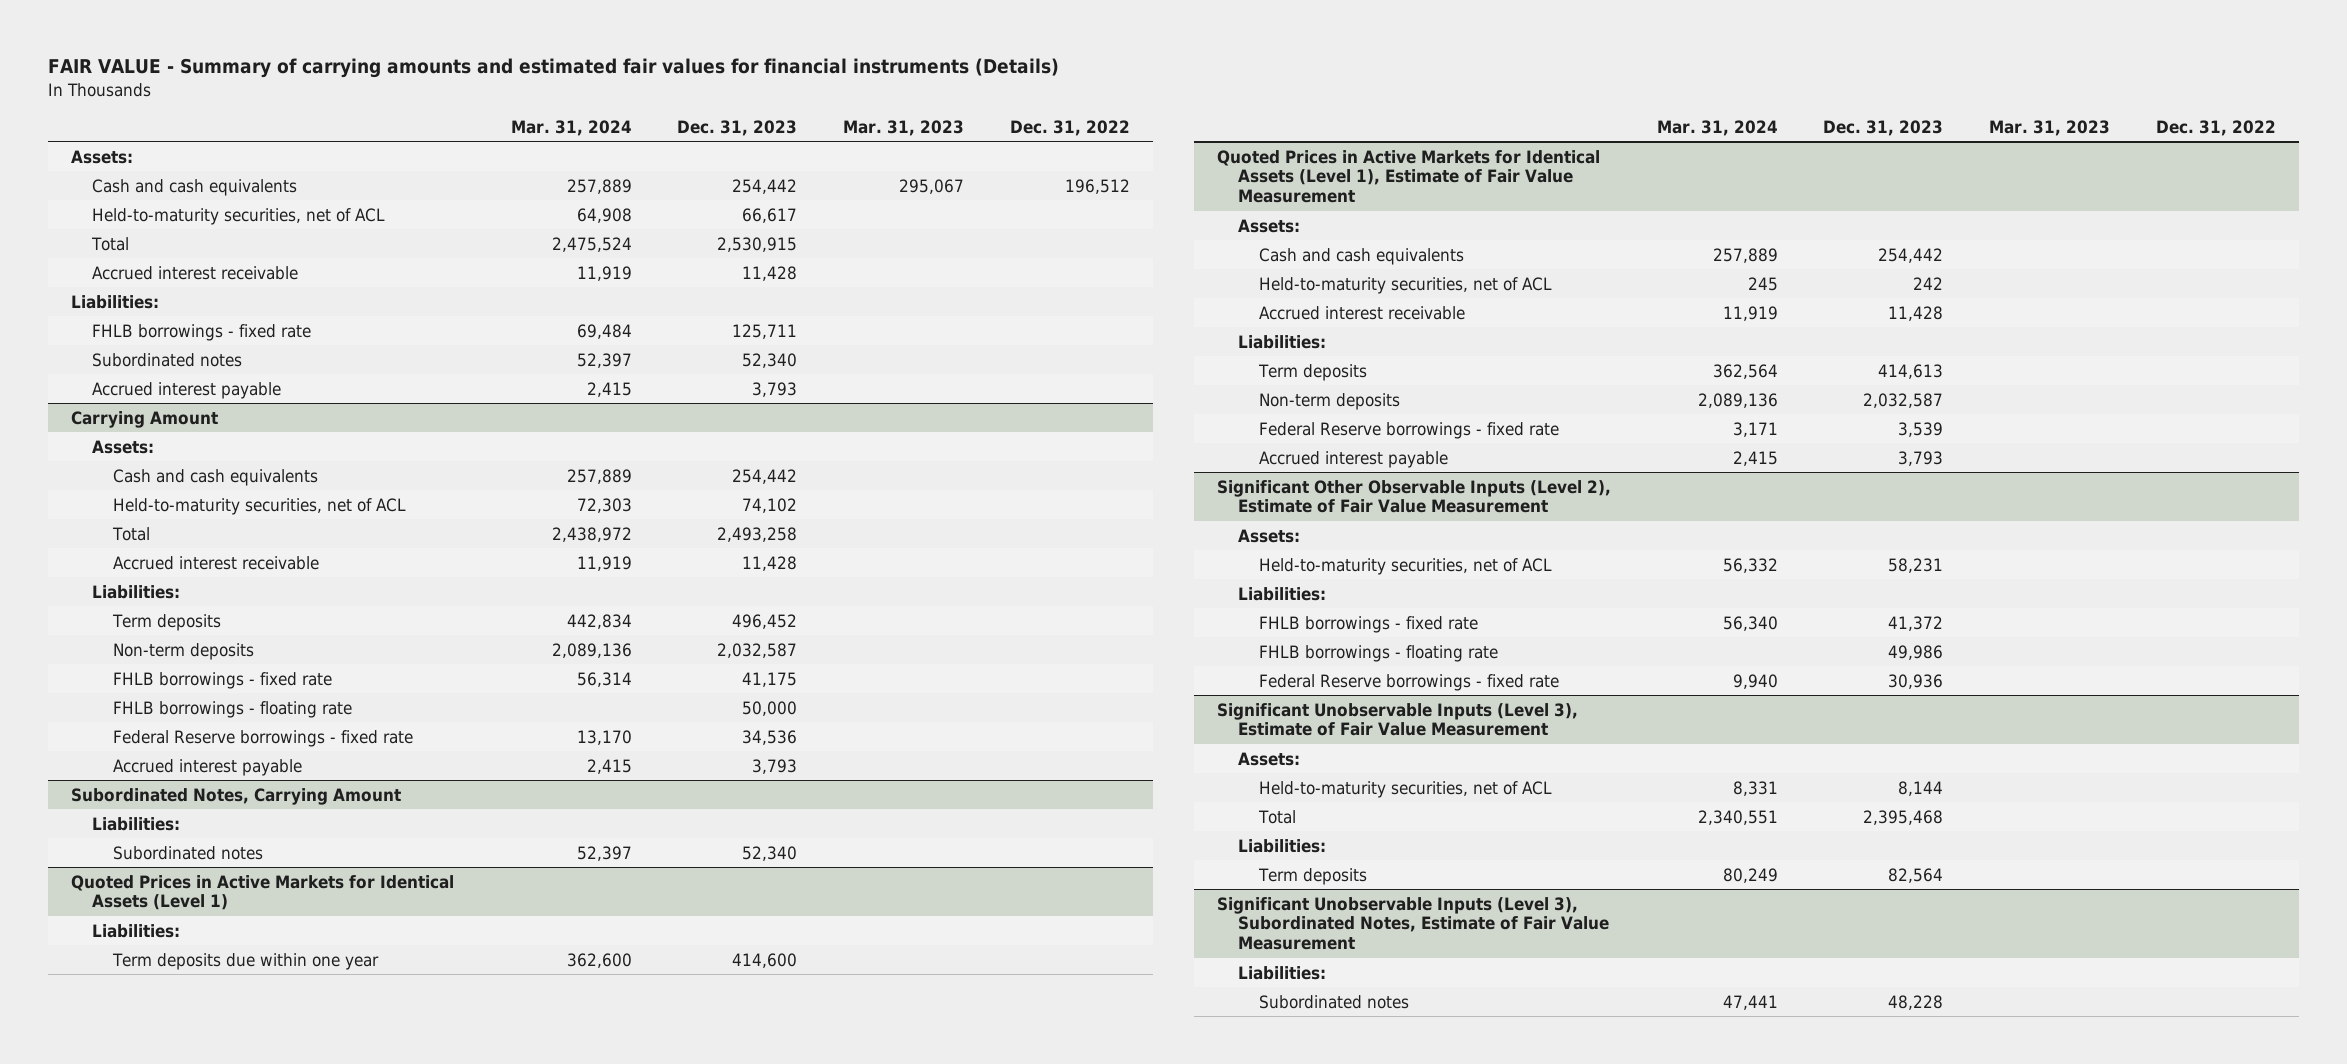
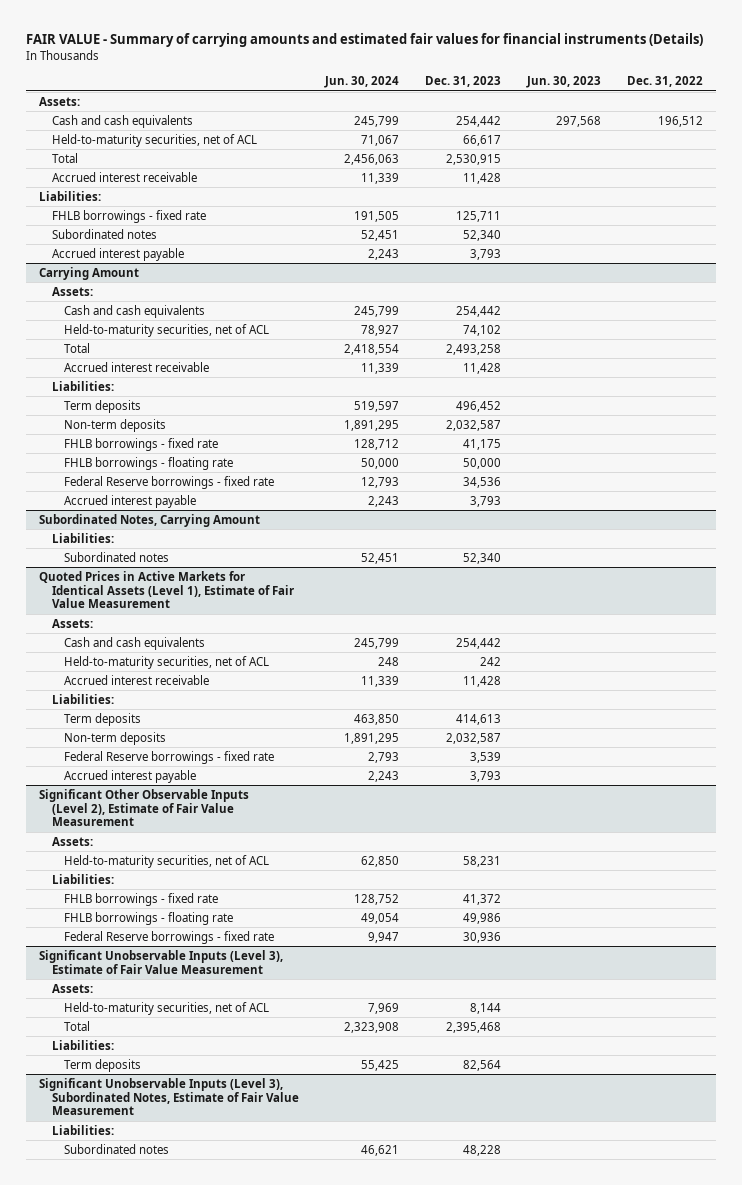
[510,119,632,136] Mar. 31, 2024 -> none
[843,119,965,136] Mar. 31, 2023 -> none
none -> [323,76,399,89] Jun. 30, 2024
none -> [525,76,601,89] Jun. 30, 2023
[70,874,454,911] Quoted Prices in Active Markets for Identical Assets (Level 1) -> none
[91,923,180,938] Liabilities: -> none
[111,952,379,970] Term deposits due within one year -> none

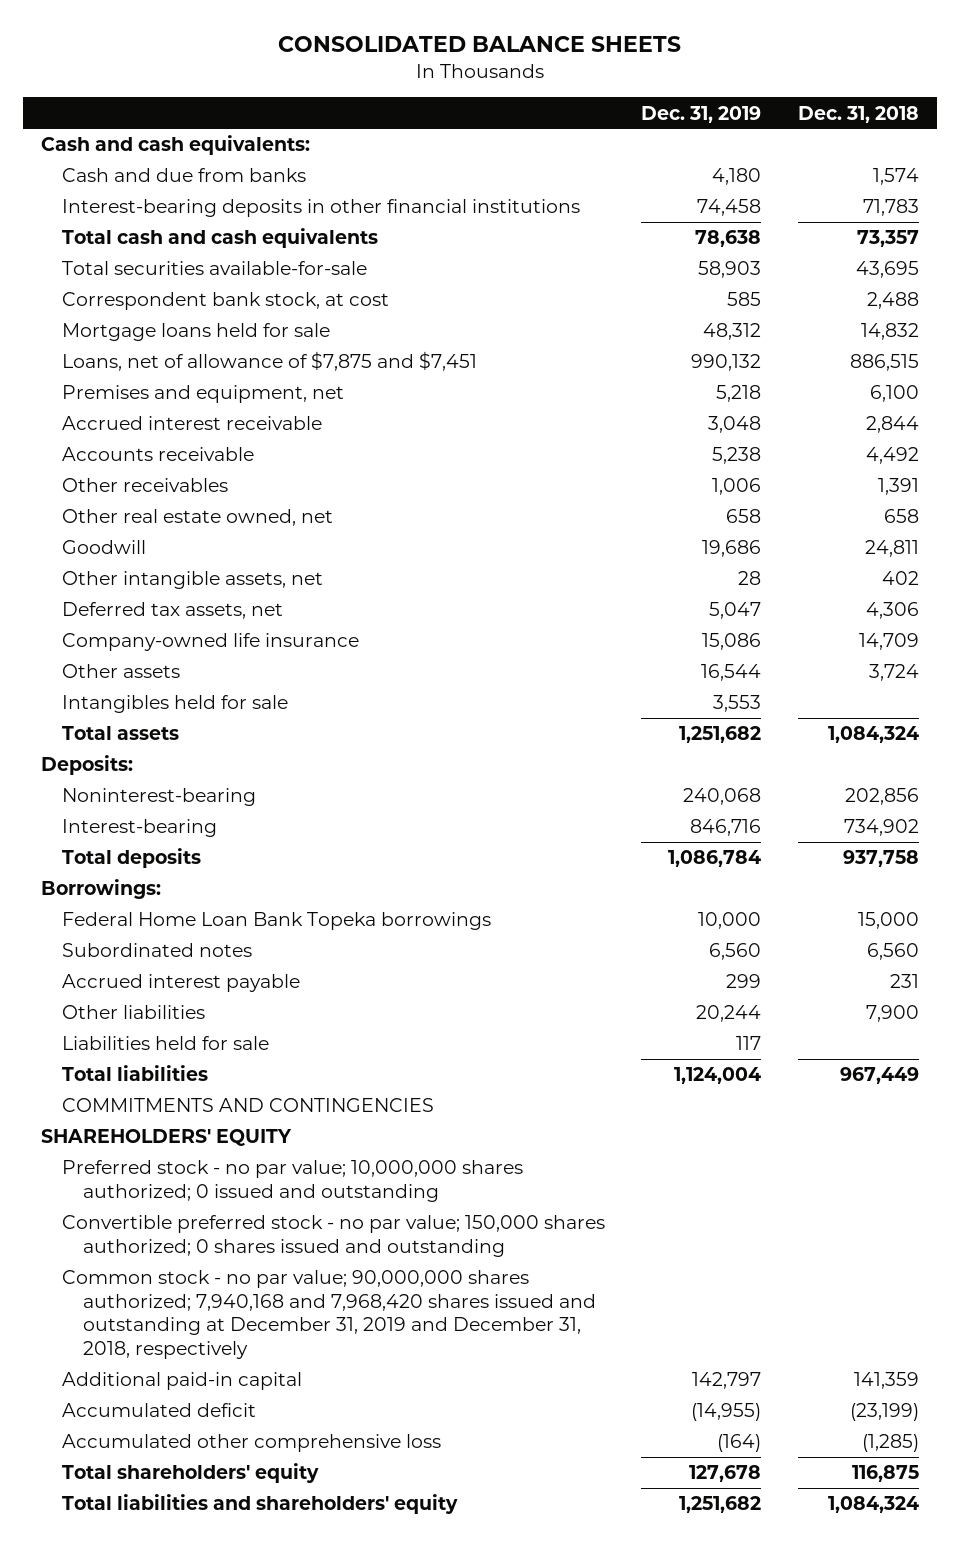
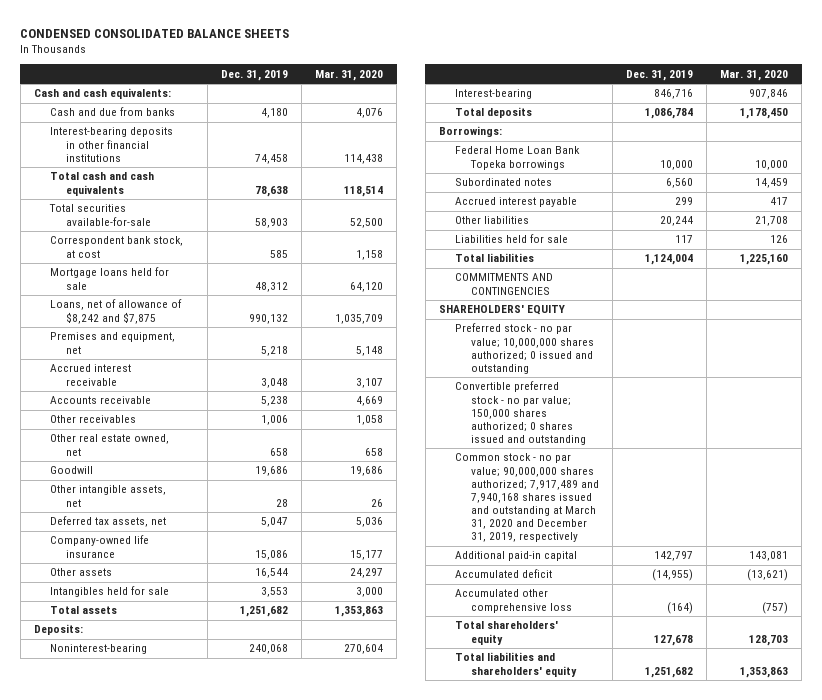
[277,36,681,53] CONSOLIDATED BALANCE SHEETS -> [20,28,290,38] CONDENSED CONSOLIDATED BALANCE SHEETS
[797,105,919,123] Dec. 31, 2018 -> none
none -> [315,69,384,81] Mar. 31, 2020
[61,351,477,372] Loans, net of allowance of $7,875 and $7,451 -> [49,299,182,324] Loans, net of allowance of $8,242 and $7,875
[61,1270,596,1359] Common stock - no par value; 90,000,000 shares authorized; 7,940,168 and 7,968,420 shares issued and outstanding at December 31, 2019 and December 31, 2018, respectively -> [454,453,599,543] Common stock - no par value; 90,000,000 shares authorized; 7,917,489 and 7,940,168 shares issued and outstanding at March 31, 2020 and December 31, 2019, respectively

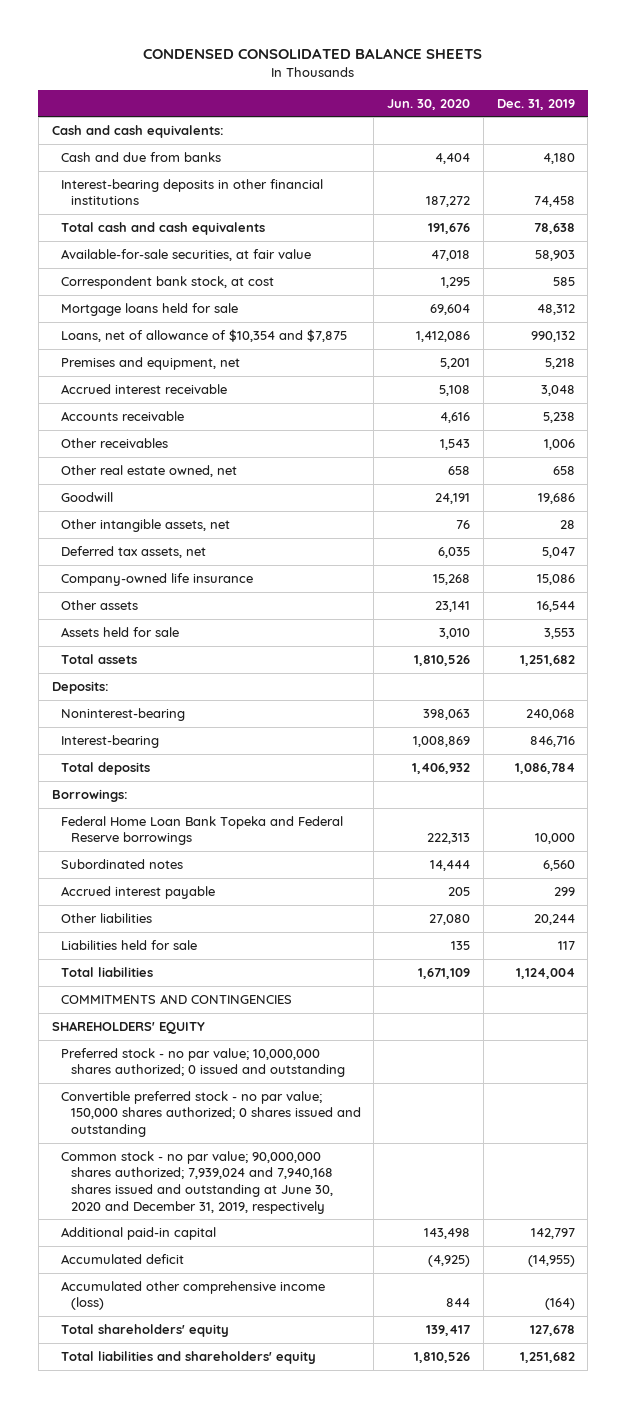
[315,69,384,81] Mar. 31, 2020 -> none
none -> [387,98,471,110] Jun. 30, 2020
[48,204,151,226] Total securities available-for-sale -> [61,248,312,261] Available-for-sale securities, at fair value
[49,299,182,324] Loans, net of allowance of $8,242 and $7,875 -> [61,328,348,342] Loans, net of allowance of $10,354 and $7,875
[49,586,169,598] Intangibles held for sale -> [61,626,180,637] Assets held for sale
[454,146,580,170] Federal Home Loan Bank Topeka borrowings -> [61,815,344,846] Federal Home Loan Bank Topeka and Federal Reserve borrowings
[454,453,599,543] Common stock - no par value; 90,000,000 shares authorized; 7,917,489 and 7,940,168 shares issued and outstanding at March 31, 2020 and December 31, 2019, respectively -> [61,1150,333,1214] Common stock - no par value; 90,000,000 shares authorized; 7,939,024 and 7,940,168 shares issued and outstanding at June 30, 2020 and December 31, 2019, respectively
[454,589,572,613] Accumulated other comprehensive loss -> [61,1280,326,1311] Accumulated other comprehensive income (loss)

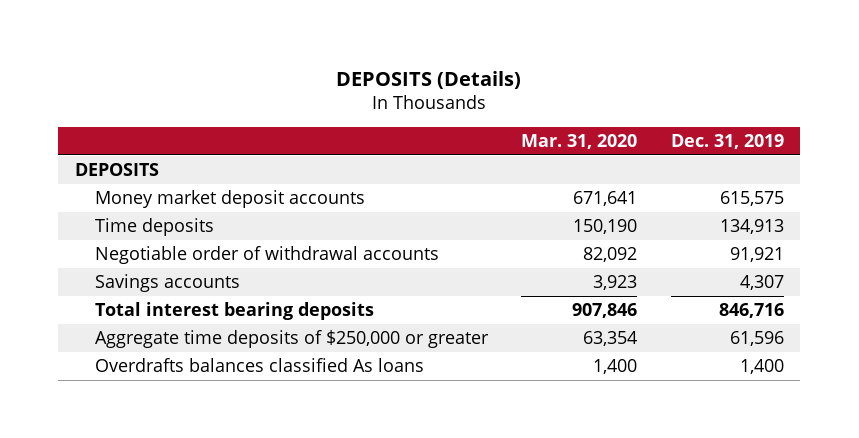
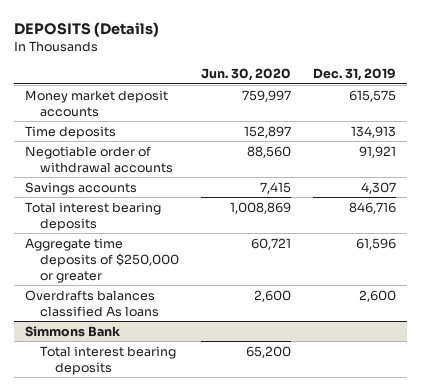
[521,134,638,150] Mar. 31, 2020 -> none
none -> [200,68,291,82] Jun. 30, 2020
[75,163,160,177] DEPOSITS -> none
[739,359,784,375] 1,400 -> [359,289,397,302] 2,600
none -> [24,325,120,337] Simmons Bank
none -> [39,345,176,375] Total interest bearing deposits

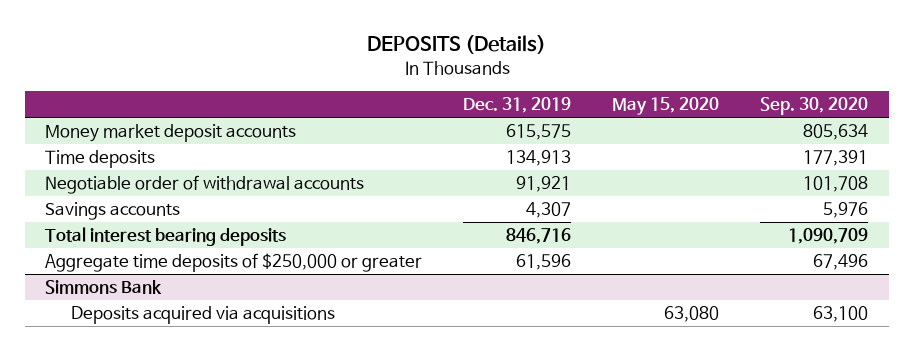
[200,68,291,82] Jun. 30, 2020 -> none
none -> [612,97,720,116] May 15, 2020
none -> [760,97,869,116] Sep. 30, 2020
[24,289,159,317] Overdrafts balances classified As loans -> none
[39,345,176,375] Total interest bearing deposits -> none
none -> [71,306,336,325] Deposits acquired via acquisitions

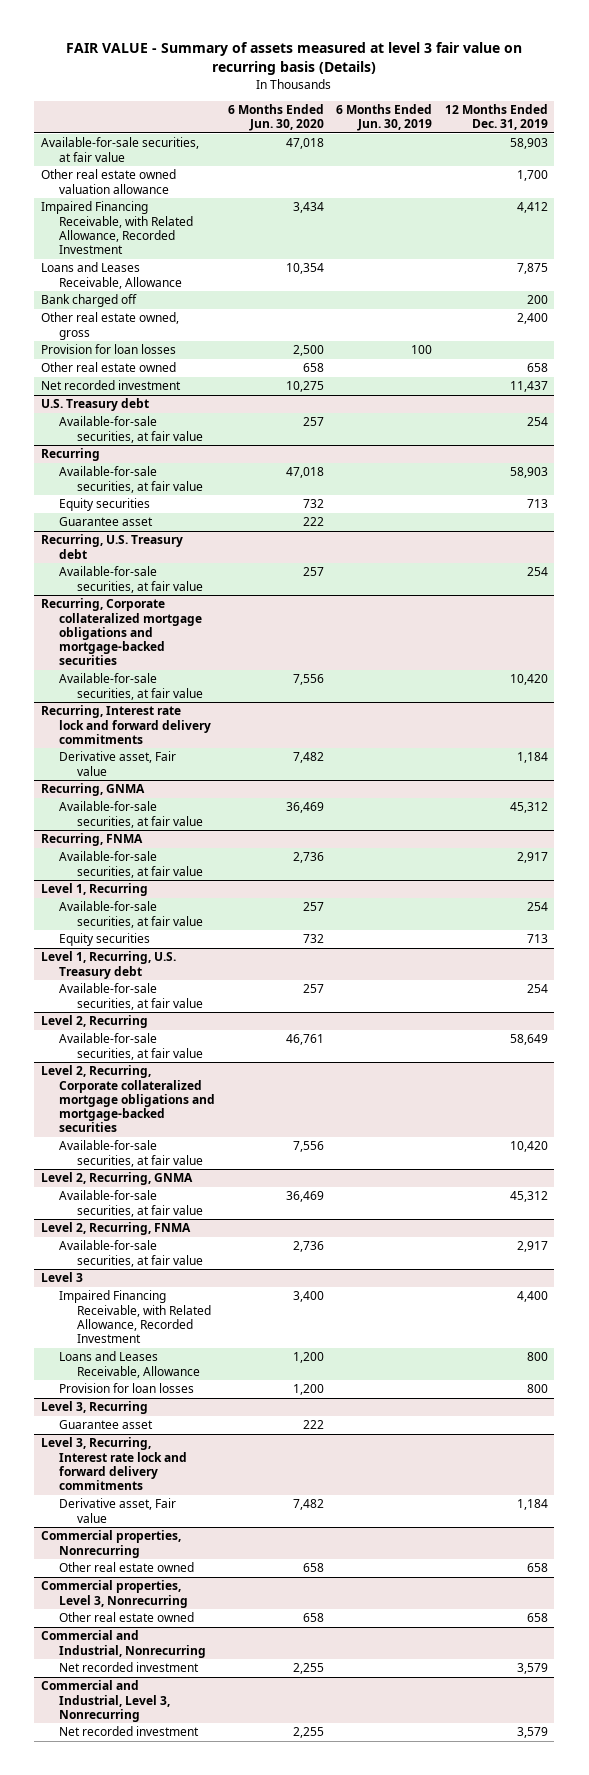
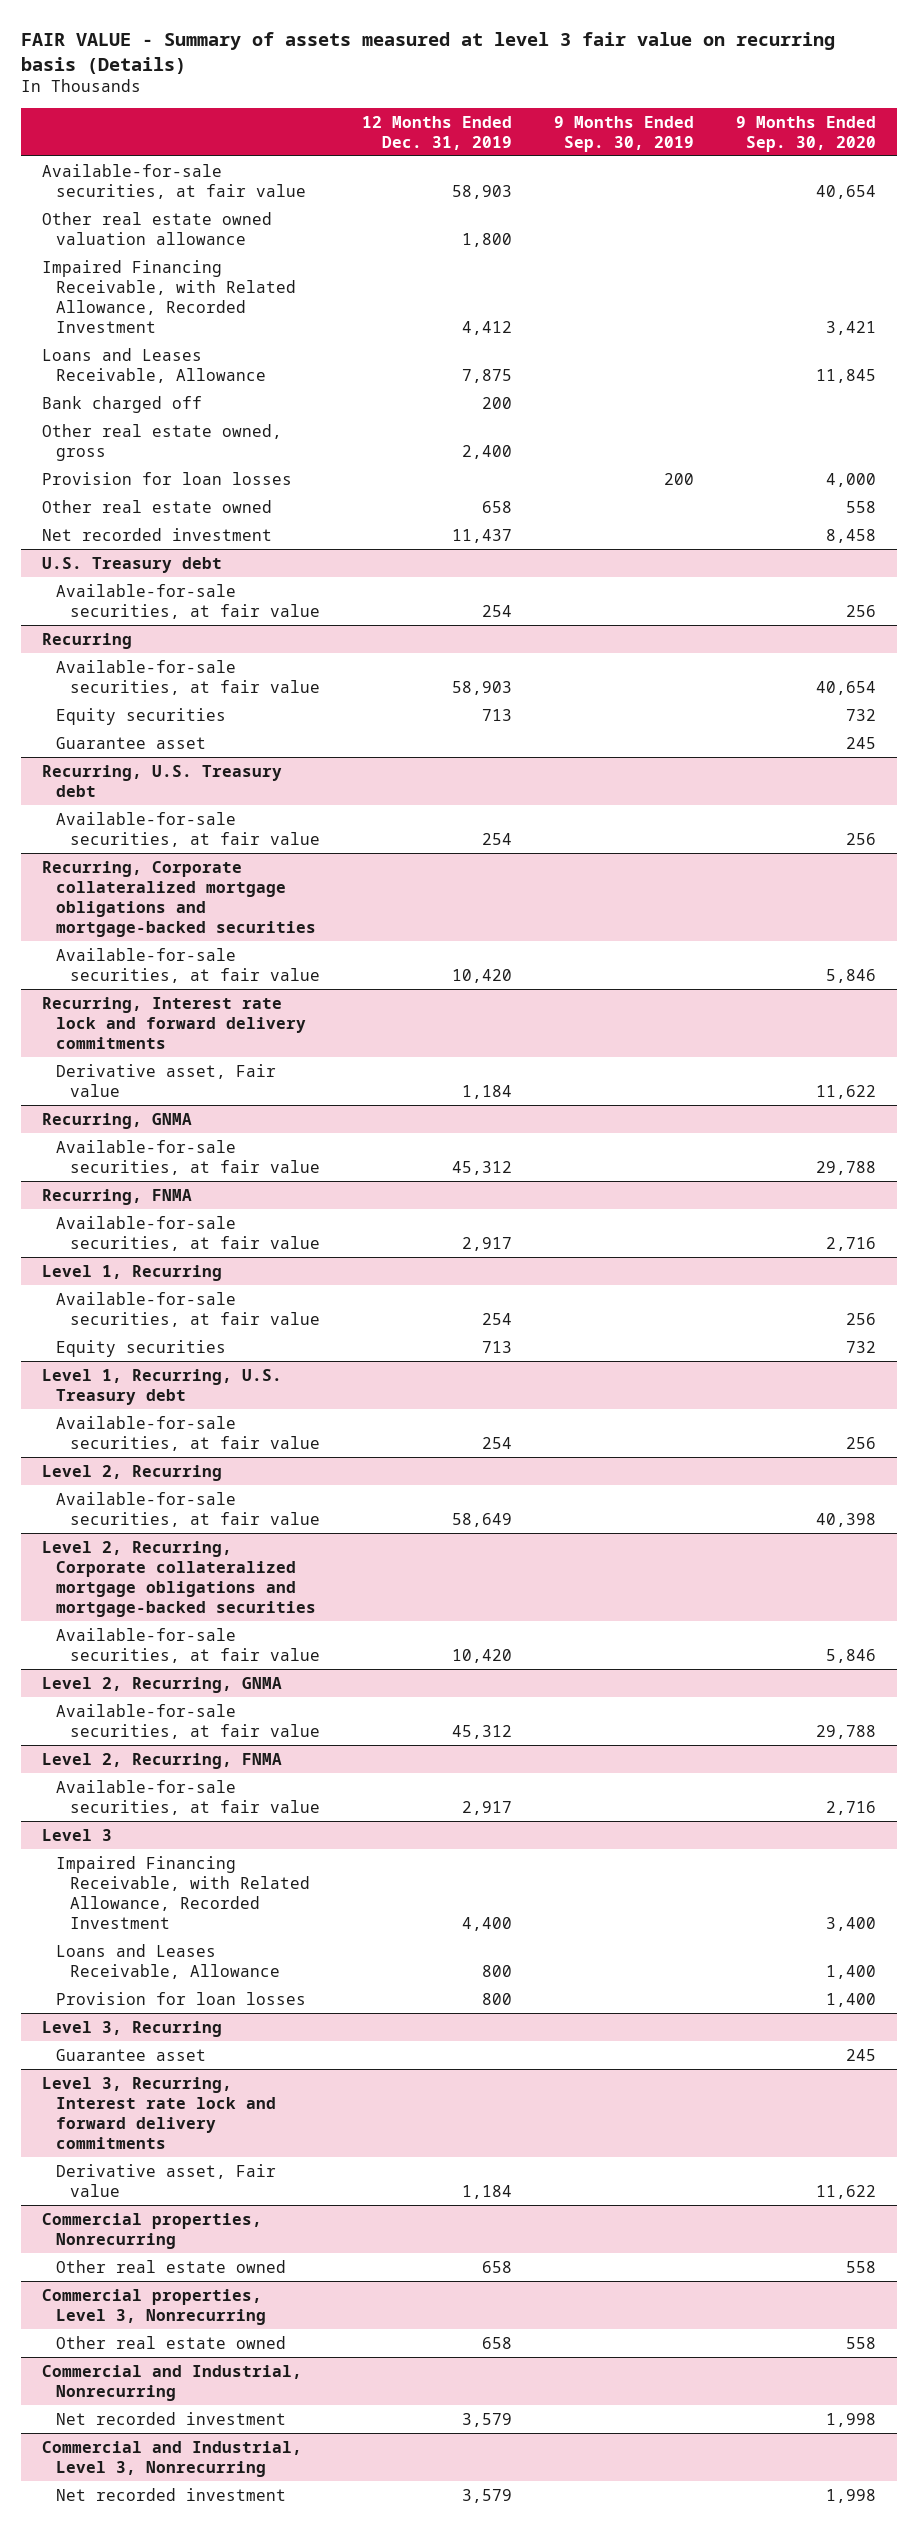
[227,104,324,132] 6 Months Ended Jun. 30, 2020 -> none
[336,104,433,132] 6 Months Ended Jun. 30, 2019 -> none
none -> [553,115,694,152] 9 Months Ended Sep. 30, 2019
none -> [735,115,876,152] 9 Months Ended Sep. 30, 2020
[516,170,548,182] 1,700 -> [462,232,513,247] 1,800

